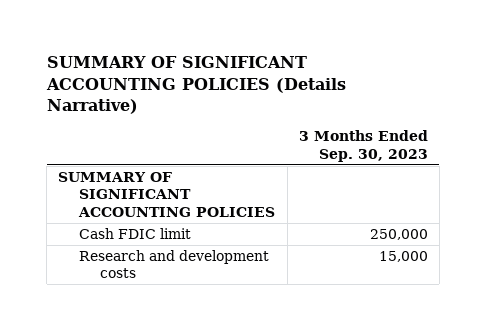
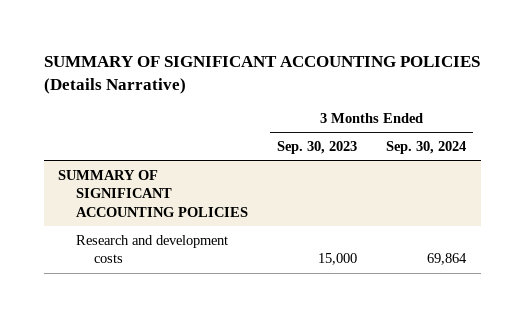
none -> [386,141,467,155] Sep. 30, 2024
[79,227,192,239] Cash FDIC limit -> none

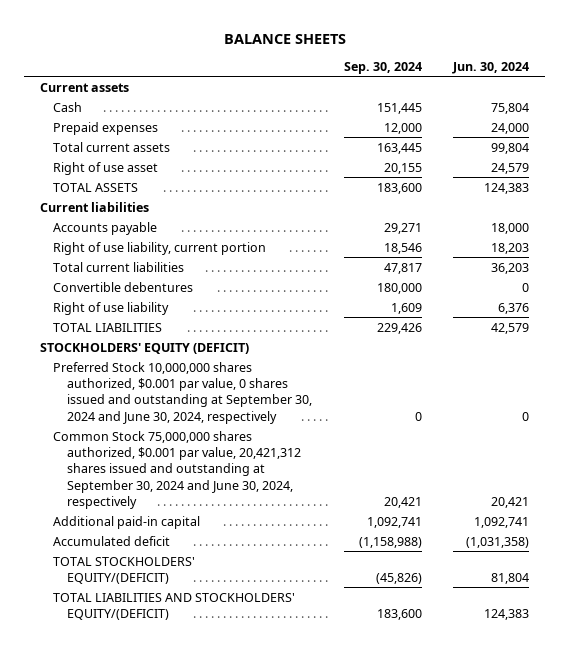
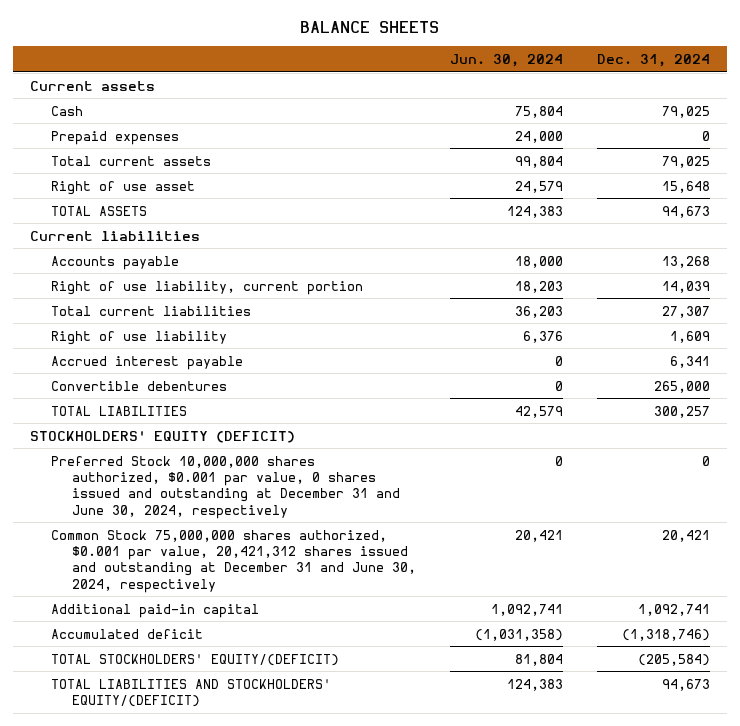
[343,61,422,74] Sep. 30, 2024 -> none
none -> [596,53,710,67] Dec. 31, 2024
none -> [50,355,243,370] Accrued interest payable
[53,281,194,292] Convertible debentures -> [50,380,227,391] Convertible debentures
[53,361,312,424] Preferred Stock 10,000,000 shares authorized, $0.001 par value, 0 shares issued and outstanding at September 30, 2024 and June 30, 2024, respectively -> [50,455,400,519] Preferred Stock 10,000,000 shares authorized, $0.001 par value, 0 shares issued and outstanding at December 31 and June 30, 2024, respectively
[53,430,301,509] Common Stock 75,000,000 shares authorized, $0.001 par value, 20,421,312 shares issued and outstanding at September 30, 2024 and June 30, 2024, respectively -> [50,529,416,593] Common Stock 75,000,000 shares authorized, $0.001 par value, 20,421,312 shares issued and outstanding at December 31 and June 30, 2024, respectively

